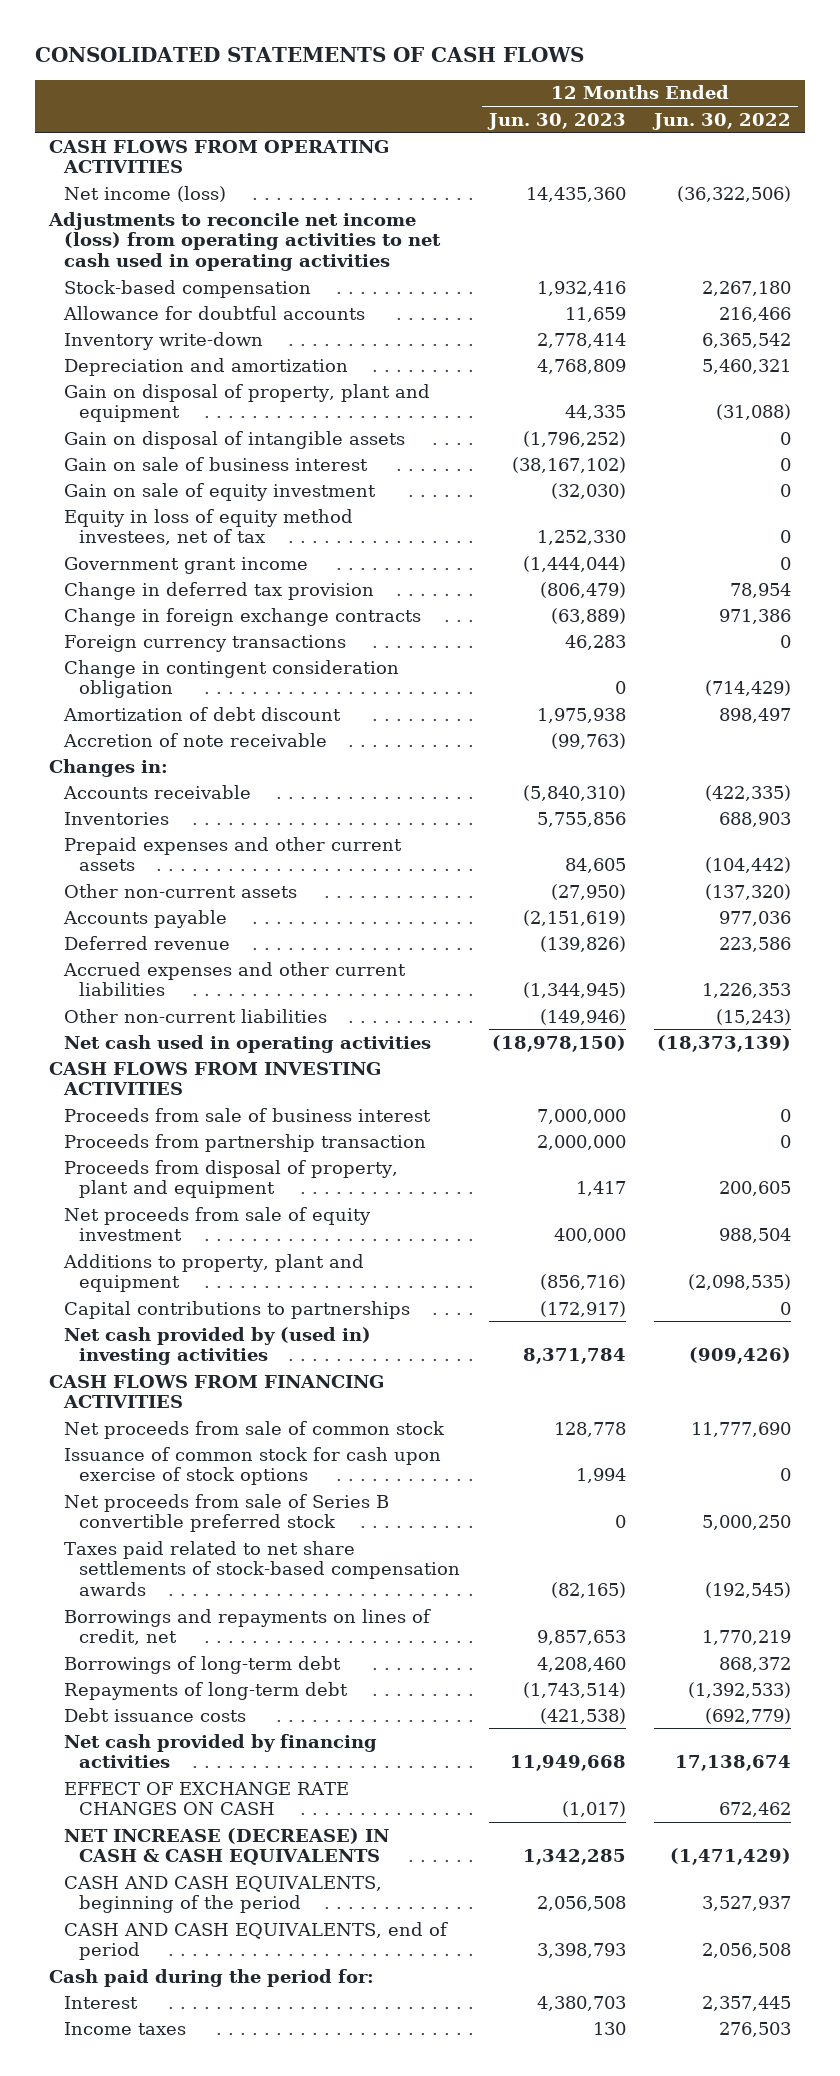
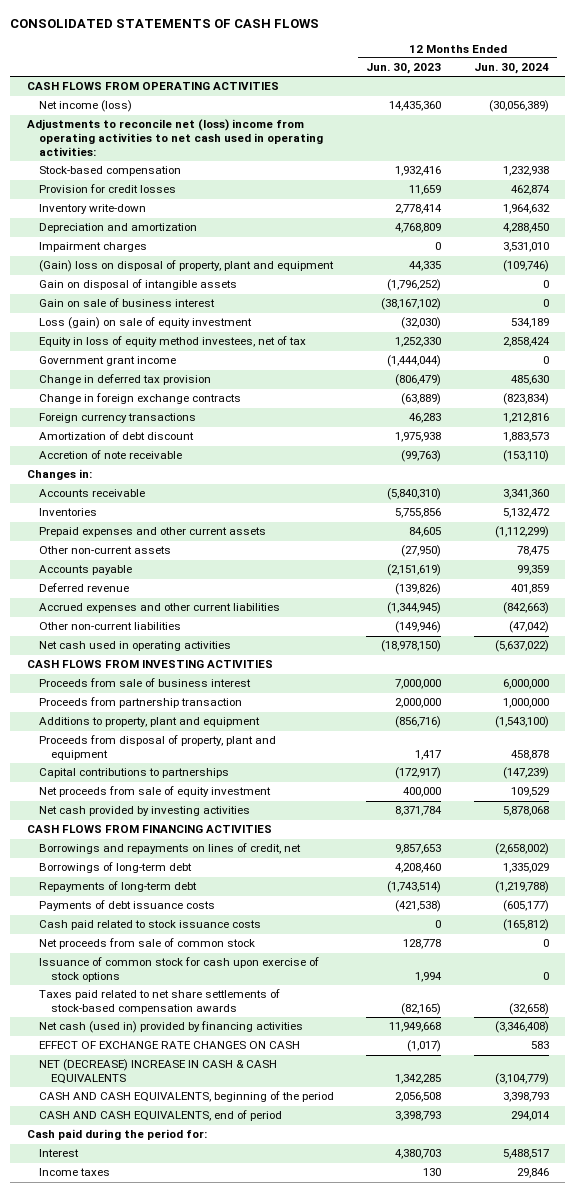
[652,112,792,130] Jun. 30, 2022 -> none
none -> [474,63,550,75] Jun. 30, 2024
[48,211,442,272] Adjustments to reconcile net income (loss) from operating activities to net cash used in operating activities -> [26,119,323,156] Adjustments to reconcile net (loss) income from operating activities to net cash used in operating activities:
[63,305,366,320] Allowance for doubtful accounts -> [38,184,176,194] Provision for credit losses
none -> [38,242,147,253] Impairment charges
[64,383,431,423] Gain on disposal of property, plant and equipment -> [38,260,334,273] (Gain) loss on disposal of property, plant and equipment
[64,482,377,501] Gain on sale of equity investment -> [38,317,252,330] Loss (gain) on sale of equity investment
[64,659,400,699] Change in contingent consideration obligation -> none
[64,1159,399,1199] Proceeds from disposal of property, plant and equipment -> [38,735,276,761] Proceeds from disposal of property, plant and equipment
[64,1206,372,1242] Net proceeds from sale of equity investment -> [38,786,271,798] Net proceeds from sale of equity investment
[64,1326,372,1366] Net cash provided by (used in) investing activities -> [38,806,250,817] Net cash provided by investing activities
[64,1493,390,1533] Net proceeds from sale of Series B convertible preferred stock -> none
[64,1707,247,1722] Debt issuance costs -> [38,900,215,912] Payments of debt issuance costs
none -> [38,920,261,931] Cash paid related to stock issuance costs
[64,1420,446,1439] Net proceeds from sale of common stock -> [38,938,255,950] Net proceeds from sale of common stock
[64,1446,442,1486] Issuance of common stock for cash upon exercise of stock options -> [38,957,319,983] Issuance of common stock for cash upon exercise of stock options
[64,1540,461,1597] Taxes paid related to net share settlements of stock-based compensation awards -> [38,989,280,1015] Taxes paid related to net share settlements of stock-based compensation awards
[64,1733,378,1769] Net cash provided by financing activities -> [38,1021,303,1034] Net cash (used in) provided by financing activities
[64,1827,390,1866] NET INCREASE (DECREASE) IN CASH & CASH EQUIVALENTS -> [38,1059,277,1085] NET (DECREASE) INCREASE IN CASH & CASH EQUIVALENTS

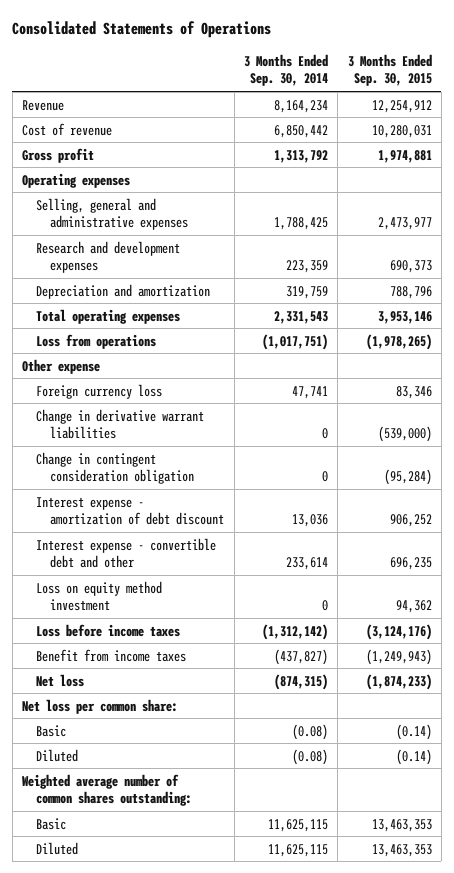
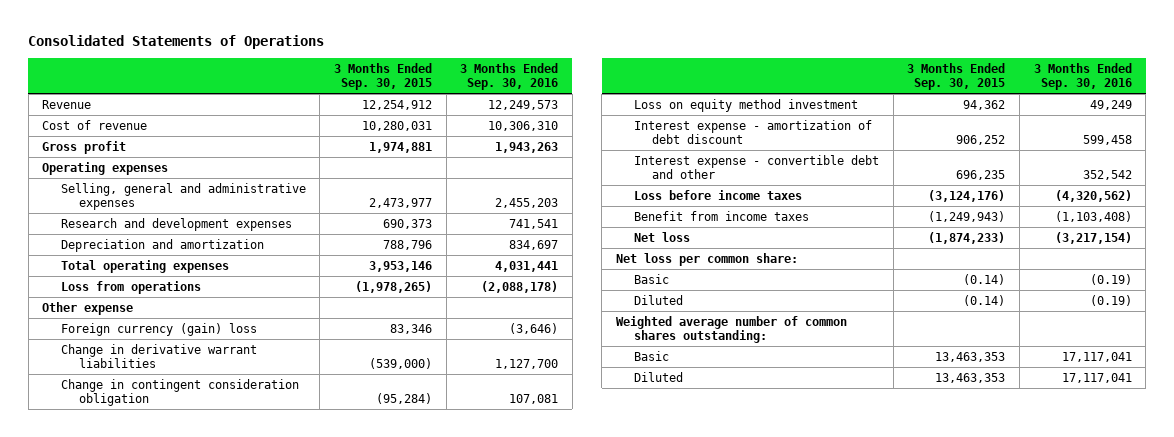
[244,53,329,87] 3 Months Ended Sep. 30, 2014 -> none
none -> [460,62,559,90] 3 Months Ended Sep. 30, 2016
[36,383,163,399] Foreign currency loss -> [60,322,257,336] Foreign currency (gain) loss
[36,580,163,612] Loss on equity method investment -> [634,98,859,112] Loss on equity method investment

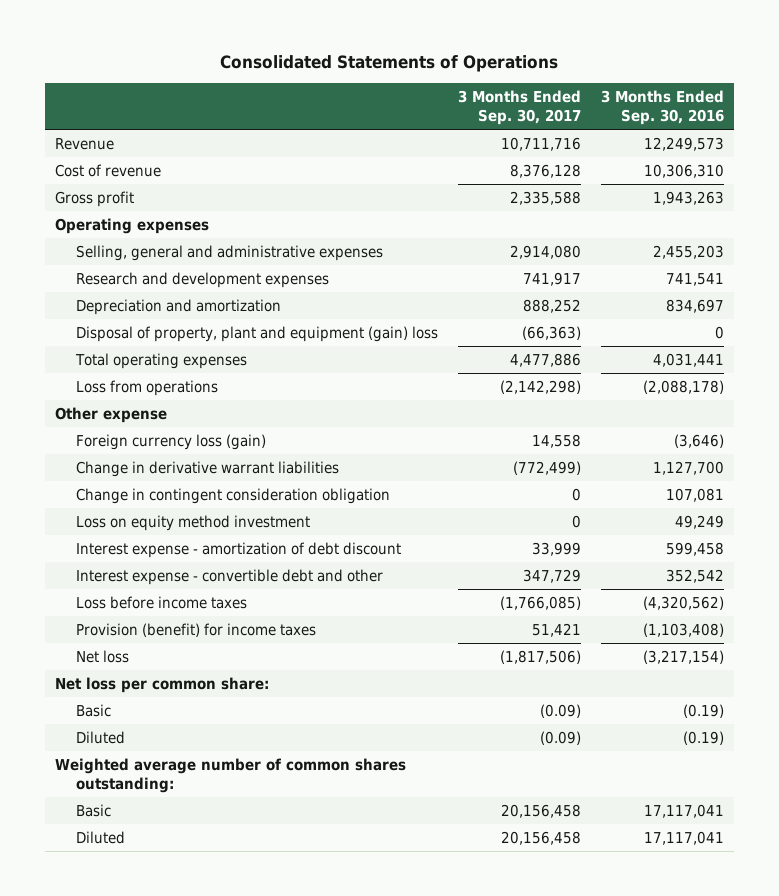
[333,62,432,90] 3 Months Ended Sep. 30, 2015 -> none
none -> [457,90,581,126] 3 Months Ended Sep. 30, 2017
none -> [75,326,438,343] Disposal of property, plant and equipment (gain) loss
[60,322,257,336] Foreign currency (gain) loss -> [75,434,266,451] Foreign currency loss (gain)
[634,210,810,221] Benefit from income taxes -> [75,623,316,638] Provision (benefit) for income taxes

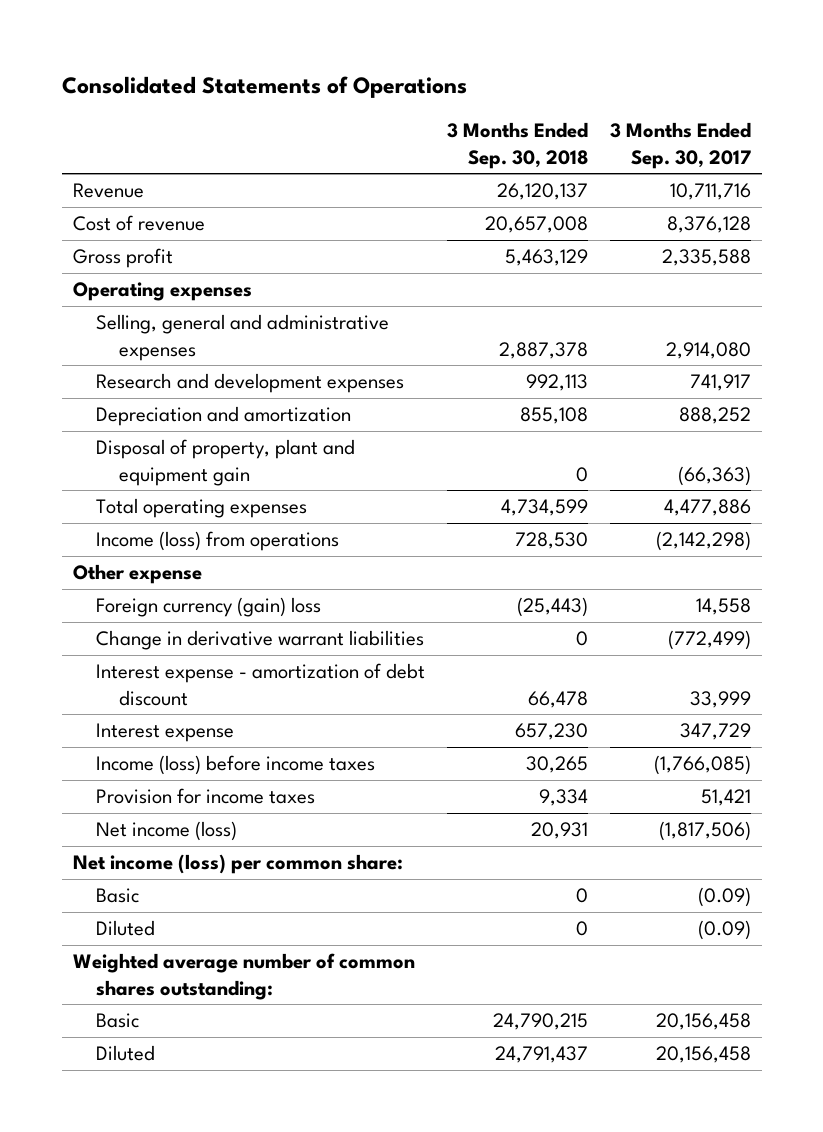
[600,90,724,126] 3 Months Ended Sep. 30, 2016 -> none
none -> [446,122,588,169] 3 Months Ended Sep. 30, 2018
[75,326,438,343] Disposal of property, plant and equipment (gain) loss -> [95,439,355,486] Disposal of property, plant and equipment gain
[75,380,218,397] Loss from operations -> [95,531,339,552] Income (loss) from operations
[75,434,266,451] Foreign currency loss (gain) -> [95,597,321,618] Foreign currency (gain) loss
[75,488,390,505] Change in contingent consideration obligation -> none
[75,515,310,532] Loss on equity method investment -> none
[75,569,383,586] Interest expense - convertible debt and other -> [95,723,234,743] Interest expense
[75,596,247,610] Loss before income taxes -> [95,755,375,776] Income (loss) before income taxes
[75,623,316,638] Provision (benefit) for income taxes -> [95,788,315,805] Provision for income taxes
[75,650,129,664] Net loss -> [95,821,237,842] Net income (loss)
[54,677,269,694] Net loss per common share: -> [72,854,403,875] Net income (loss) per common share:

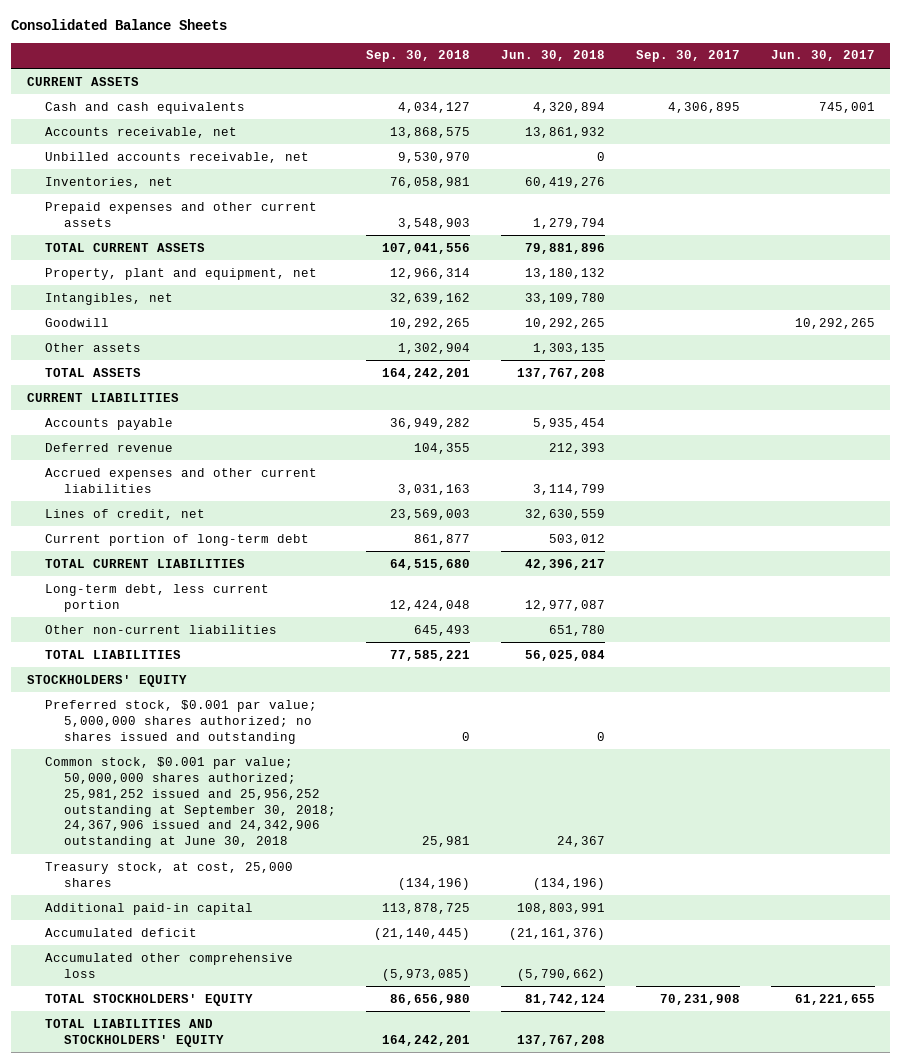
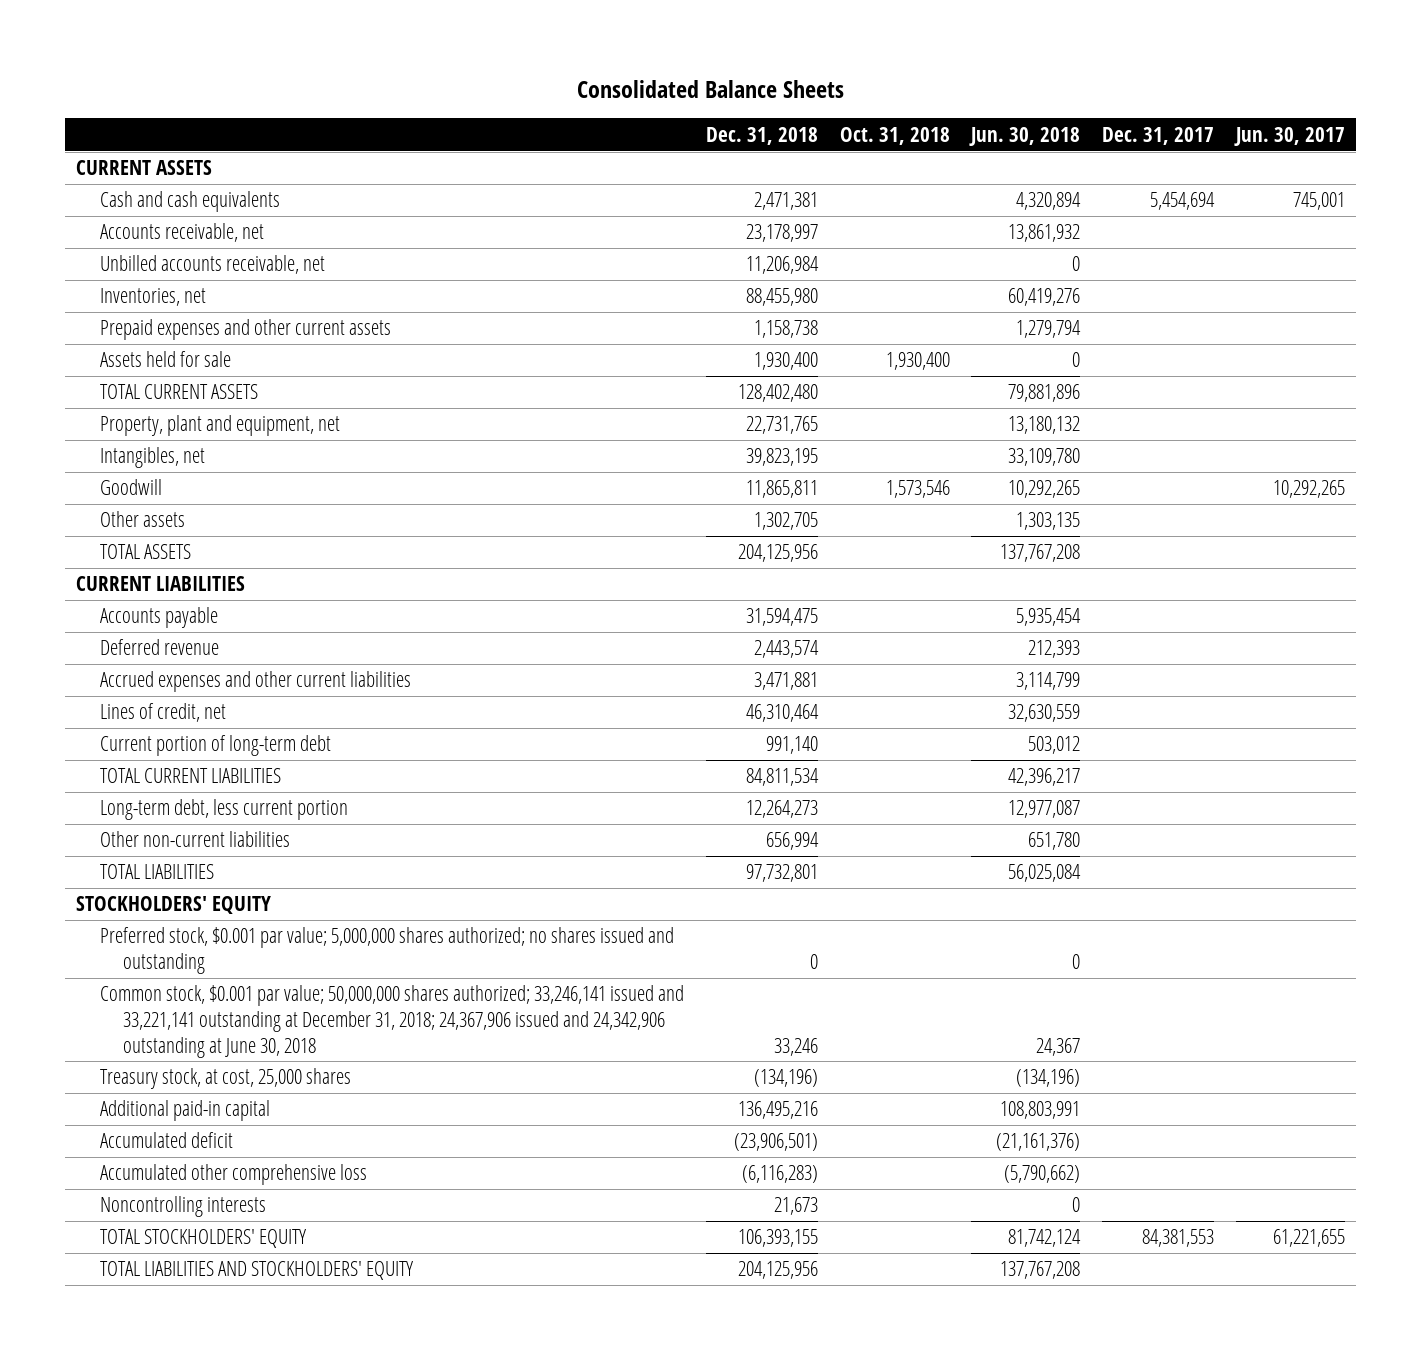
[366,50,471,63] Sep. 30, 2018 -> none
[636,50,741,63] Sep. 30, 2017 -> none
none -> [705,126,818,145] Dec. 31, 2018
none -> [839,126,950,145] Oct. 31, 2018
none -> [1102,126,1215,145] Dec. 31, 2017
none -> [99,351,231,368] Assets held for sale
[45,756,336,849] Common stock, $0.001 par value; 50,000,000 shares authorized; 25,981,252 issued and 25,956,252 outstanding at September 30, 2018; 24,367,906 issued and 24,342,906 outstanding at June 30, 2018 -> [99,985,684,1058] Common stock, $0.001 par value; 50,000,000 shares authorized; 33,246,141 issued and 33,221,141 outstanding at December 31, 2018; 24,367,906 issued and 24,342,906 outstanding at June 30, 2018
none -> [99,1196,266,1218] Noncontrolling interests

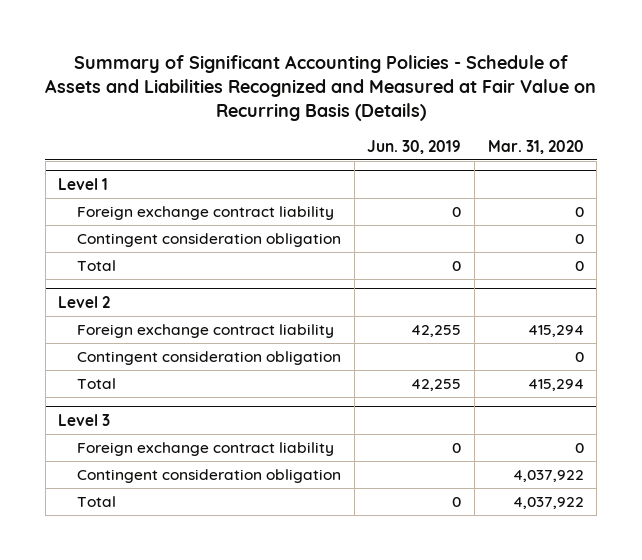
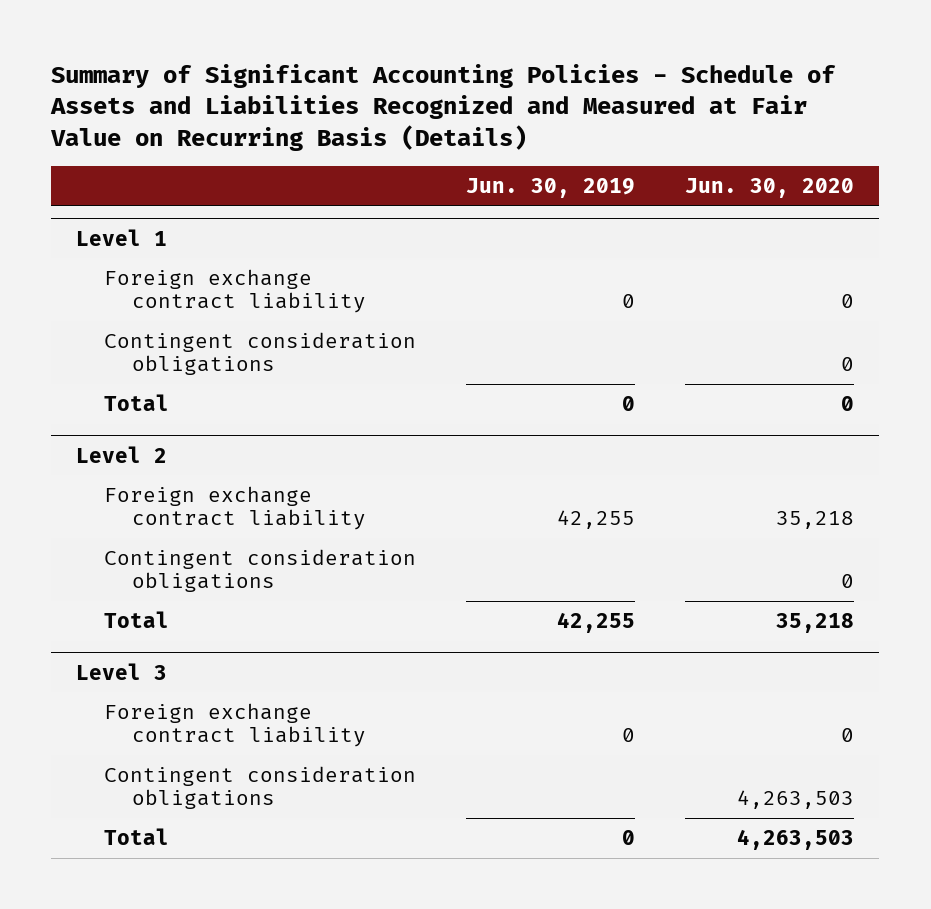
[487,139,584,154] Mar. 31, 2020 -> none
none -> [685,177,855,198] Jun. 30, 2020
[77,233,342,248] Contingent consideration obligation -> [103,331,416,376] Contingent consideration obligations
[77,351,342,366] Contingent consideration obligation -> [103,548,416,593] Contingent consideration obligations
[77,469,342,484] Contingent consideration obligation -> [103,765,416,810] Contingent consideration obligations

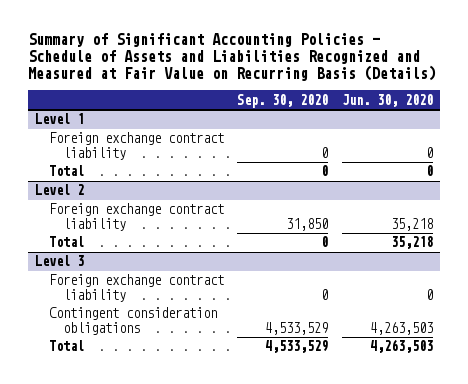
[466,177,636,198] Jun. 30, 2019 -> none
none -> [237,93,329,108] Sep. 30, 2020
[103,331,416,376] Contingent consideration obligations -> none
[103,548,416,593] Contingent consideration obligations -> none

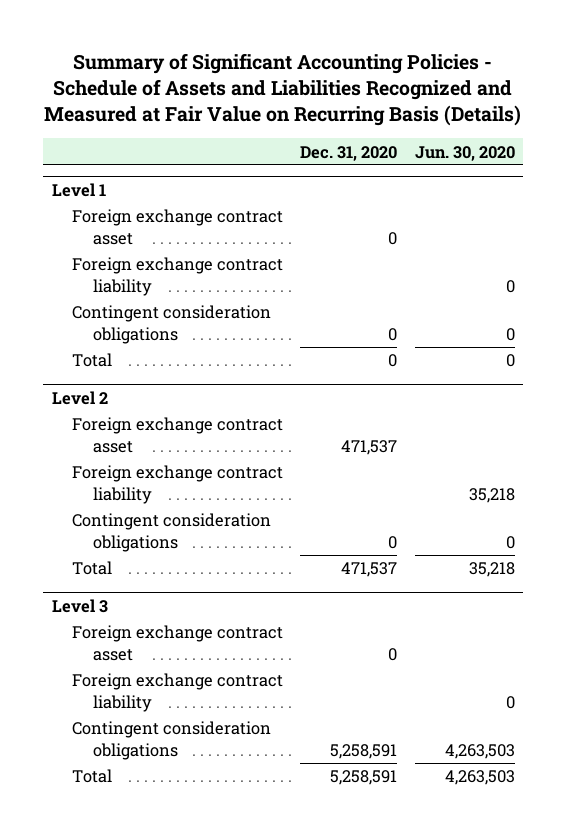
[237,93,329,108] Sep. 30, 2020 -> none
none -> [300,145,398,161] Dec. 31, 2020
none -> [72,209,284,245] Foreign exchange contract asset
none -> [72,305,272,344] Contingent consideration obligations
none -> [72,417,284,453] Foreign exchange contract asset
none -> [72,513,272,552] Contingent consideration obligations
none -> [72,625,284,661] Foreign exchange contract asset

